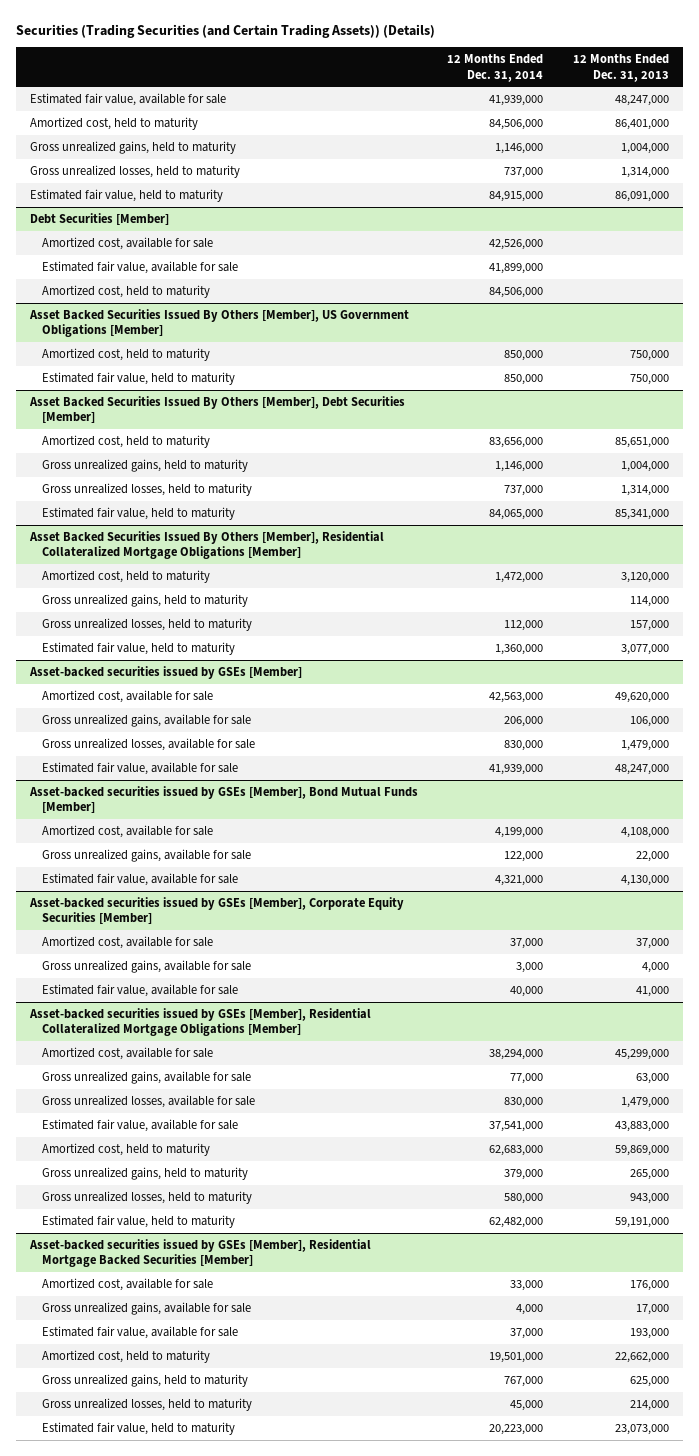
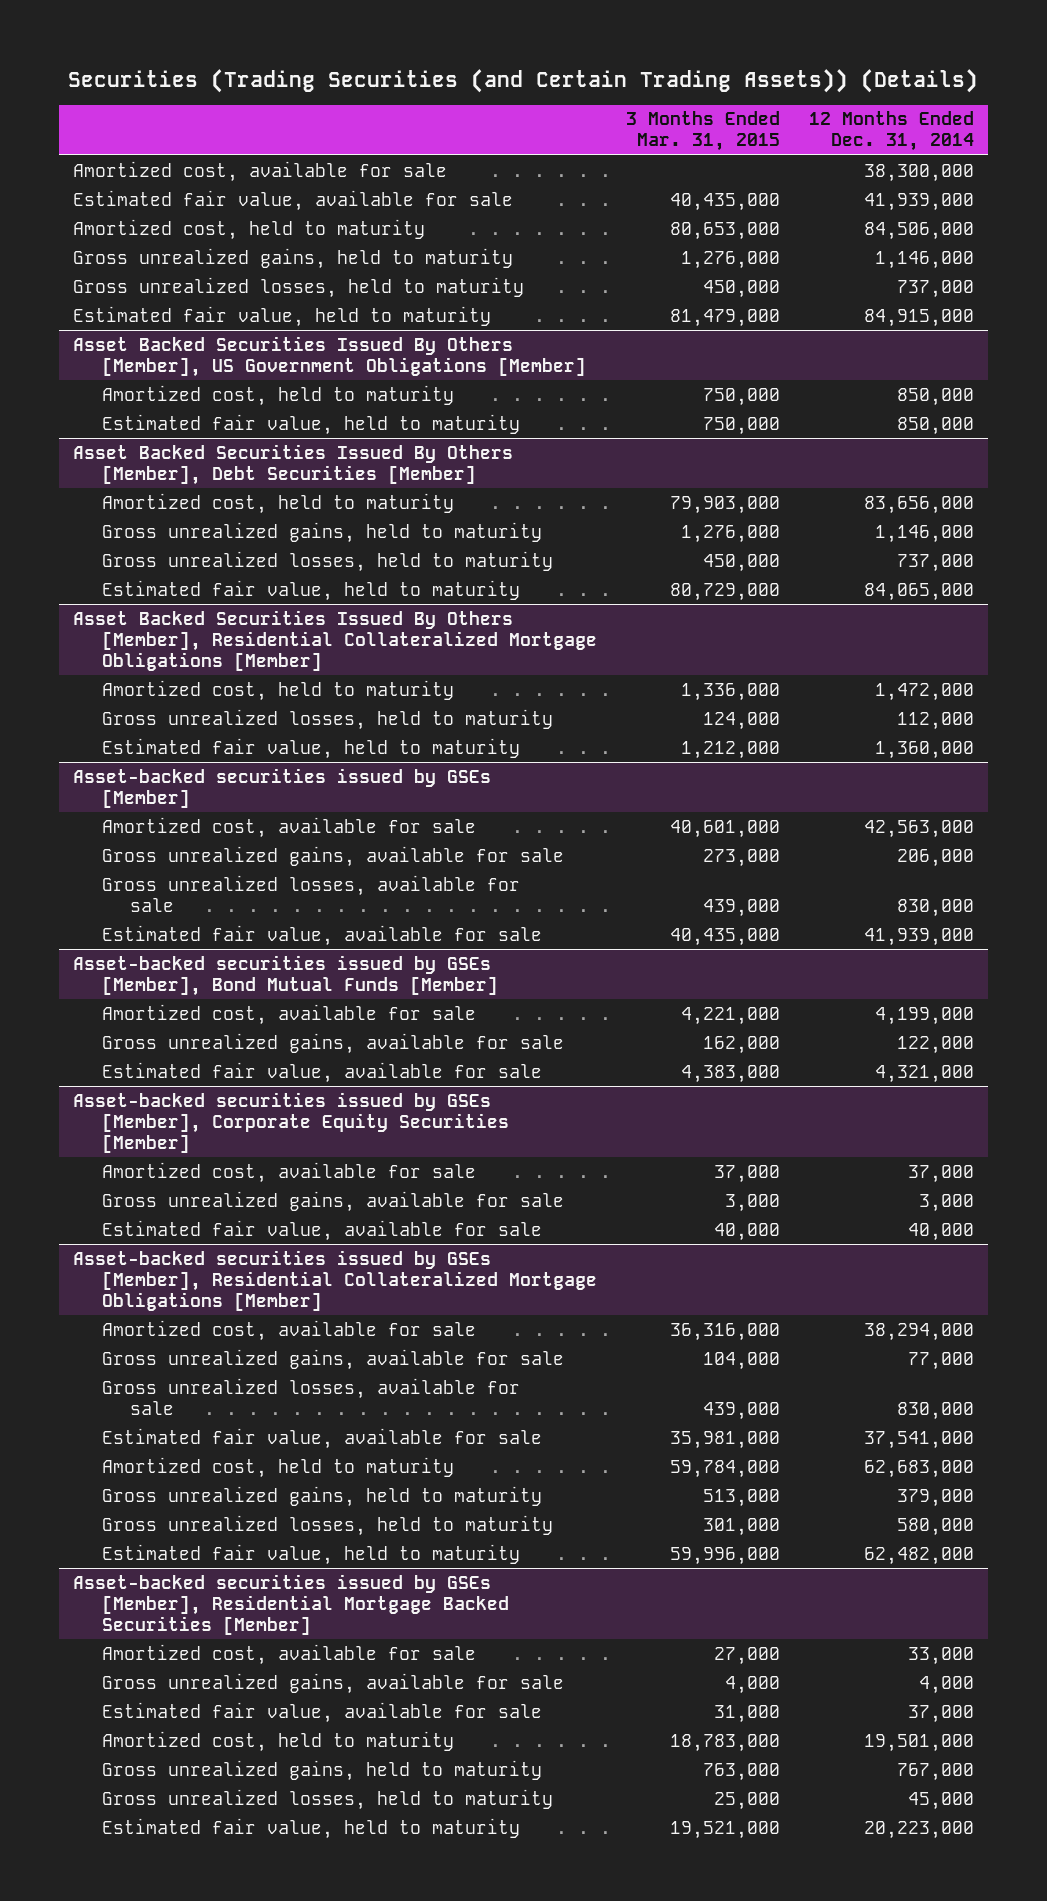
[572,54,669,82] 12 Months Ended Dec. 31, 2013 -> none
none -> [625,111,780,152] 3 Months Ended Mar. 31, 2015
none -> [73,160,448,182] Amortized cost, available for sale
[30,212,170,225] Debt Securities [Member] -> none
[41,236,213,250] Amortized cost, available for sale -> none
[41,260,238,274] Estimated fair value, available for sale -> none
[41,284,210,298] Amortized cost, held to maturity -> none
[41,593,248,607] Gross unrealized gains, held to maturity -> none

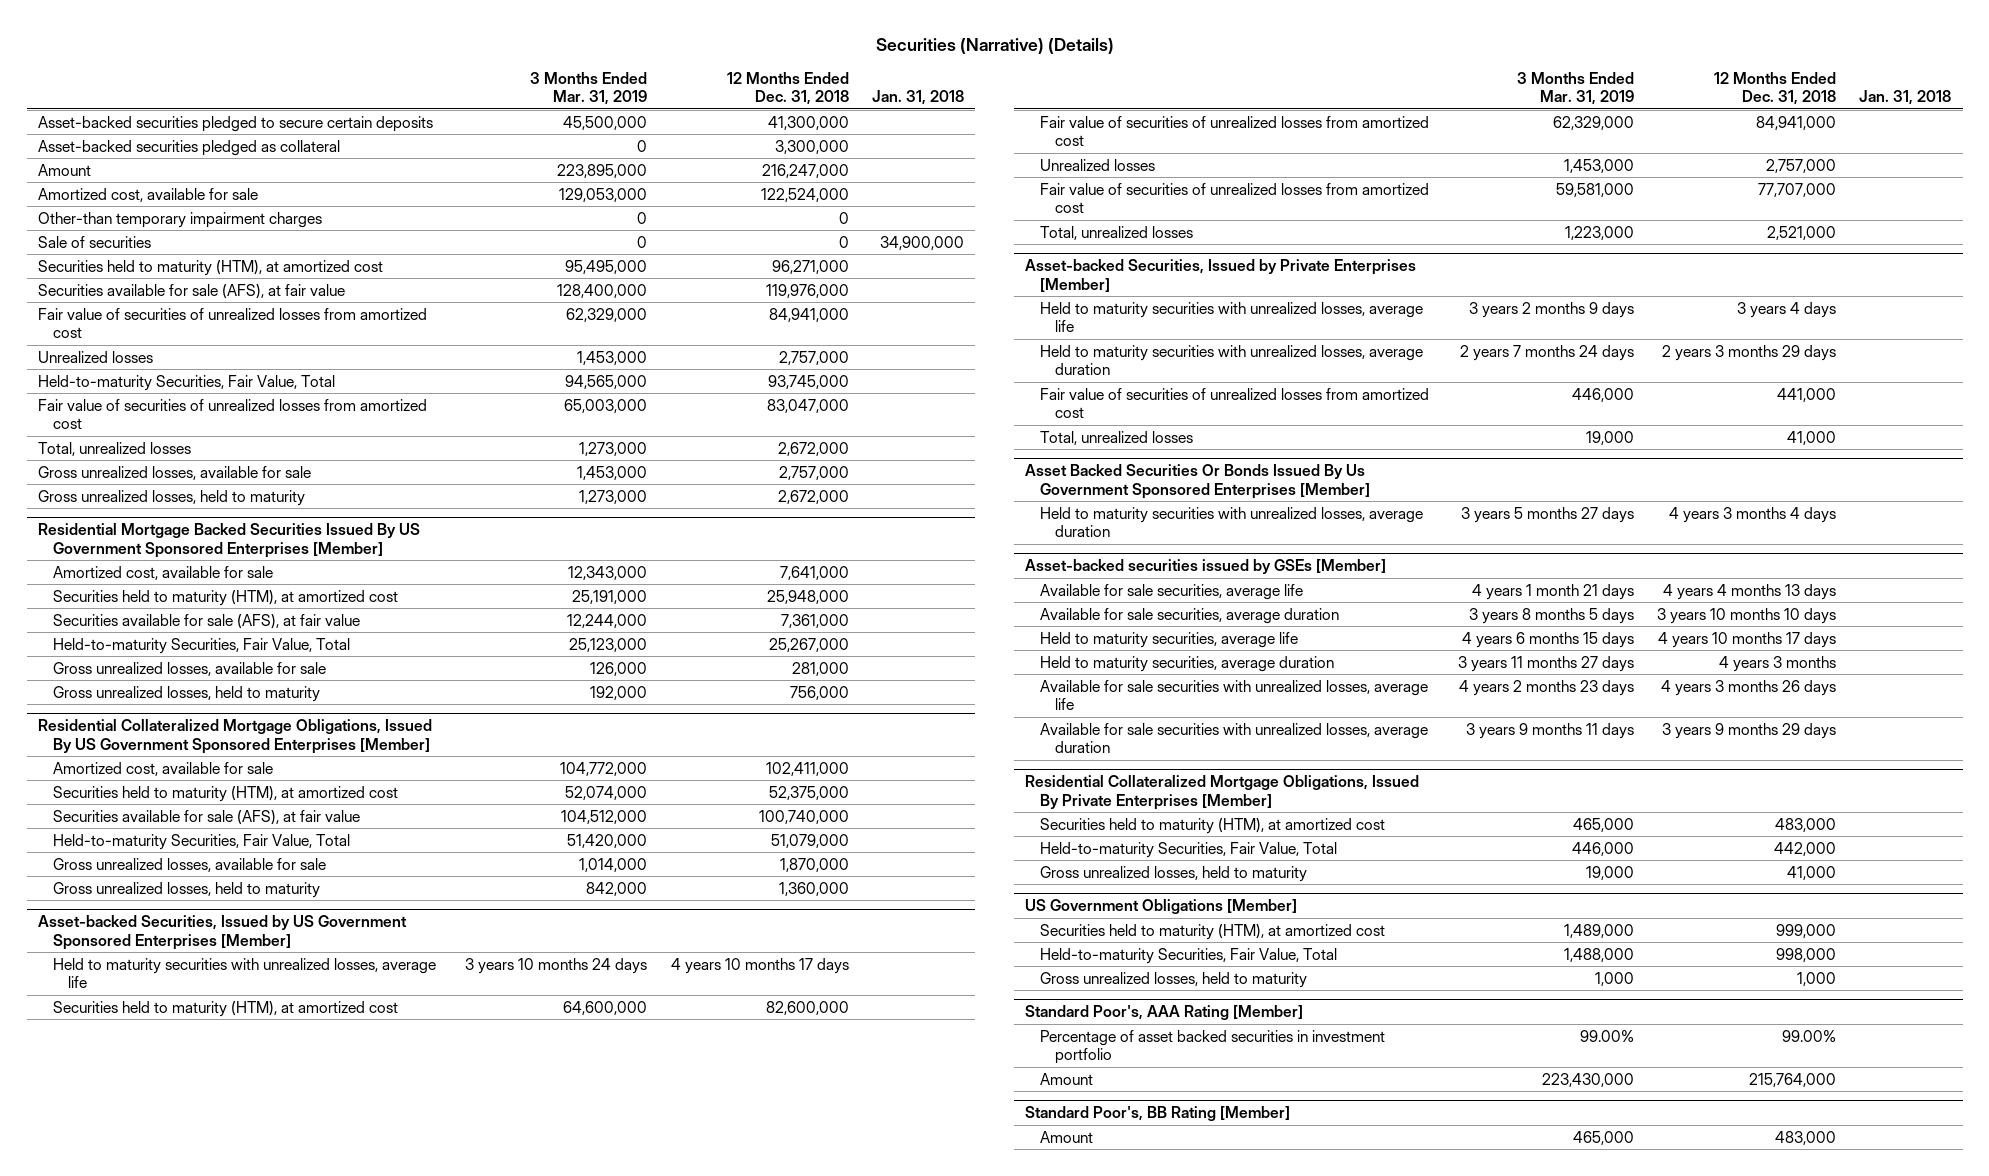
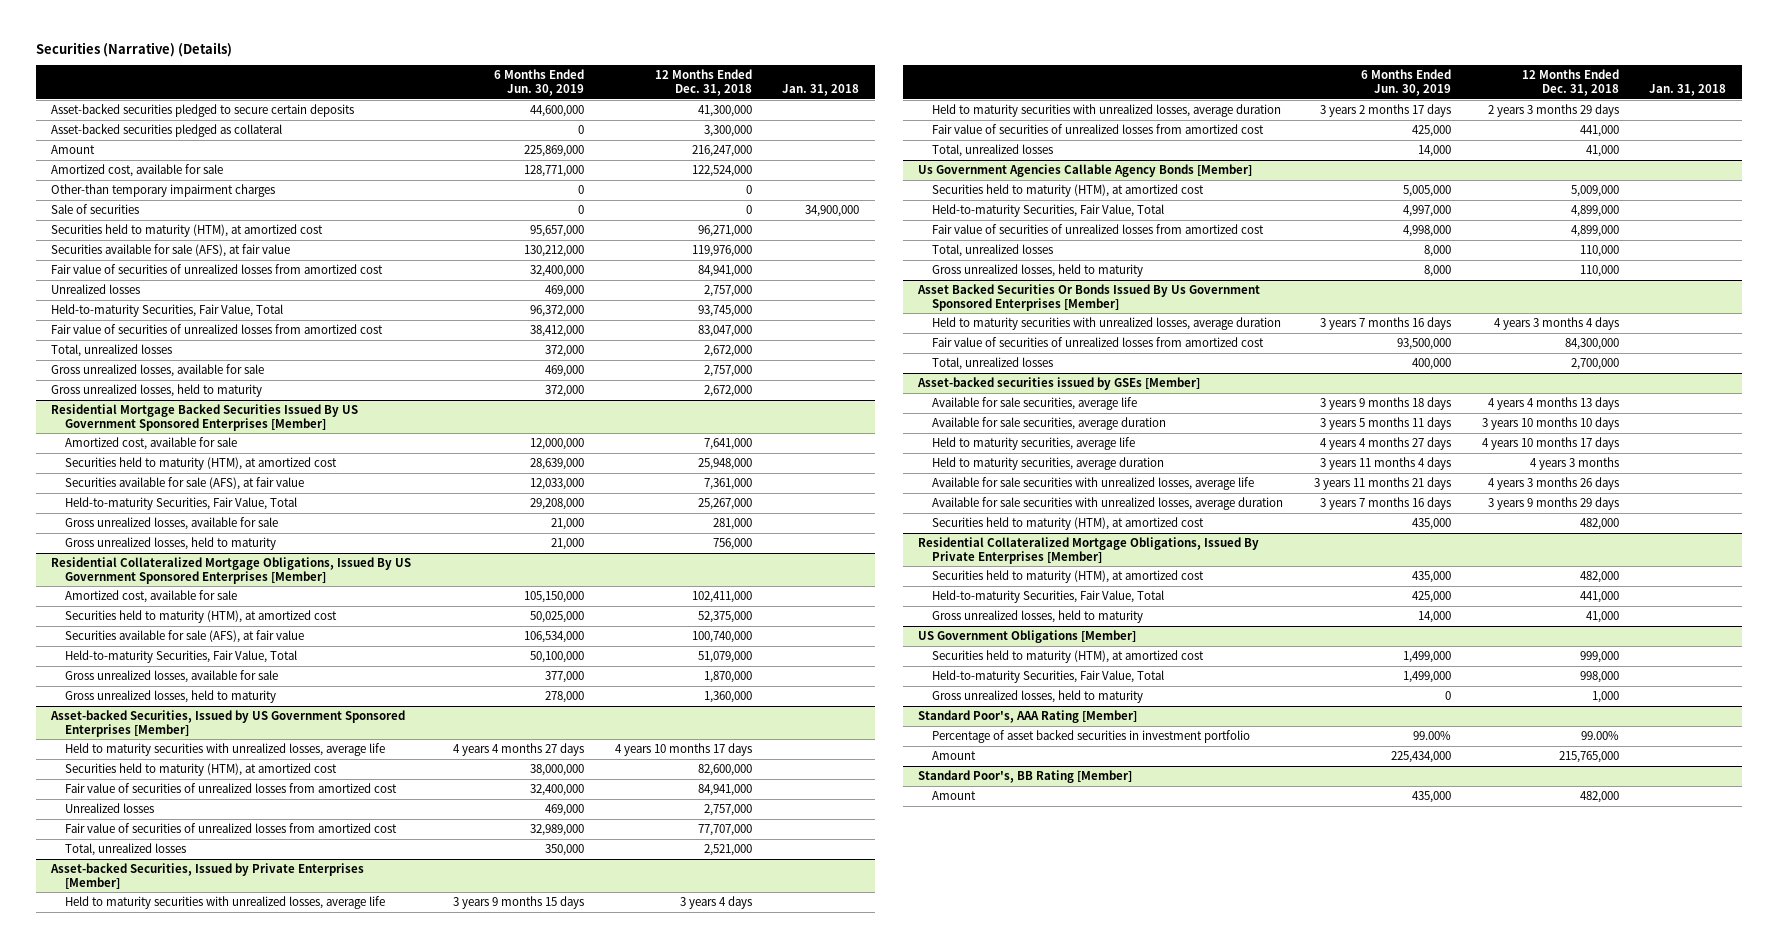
[529,71,647,106] 3 Months Ended Mar. 31, 2019 -> none
none -> [494,69,585,96] 6 Months Ended Jun. 30, 2019
none -> [918,163,1253,177] Us Government Agencies Callable Agency Bonds [Member]
none -> [932,183,1205,197] Securities held to maturity (HTM), at amortized cost
none -> [932,203,1165,217] Held-to-maturity Securities, Fair Value, Total
none -> [932,223,1265,234] Fair value of securities of unrealized losses from amortized cost
none -> [932,243,1054,257] Total, unrealized losses
none -> [932,263,1144,277] Gross unrealized losses, held to maturity
none -> [932,336,1265,347] Fair value of securities of unrealized losses from amortized cost
none -> [932,356,1054,370] Total, unrealized losses
none -> [932,516,1205,530] Securities held to maturity (HTM), at amortized cost
[1775,817,1837,832] 483,000 -> [1579,570,1619,583] 482,000
[1774,841,1837,856] 442,000 -> [1579,590,1619,603] 441,000
[1749,1072,1837,1087] 215,764,000 -> [1558,750,1619,763] 215,765,000
[1775,1130,1837,1145] 483,000 -> [1579,790,1619,803] 482,000

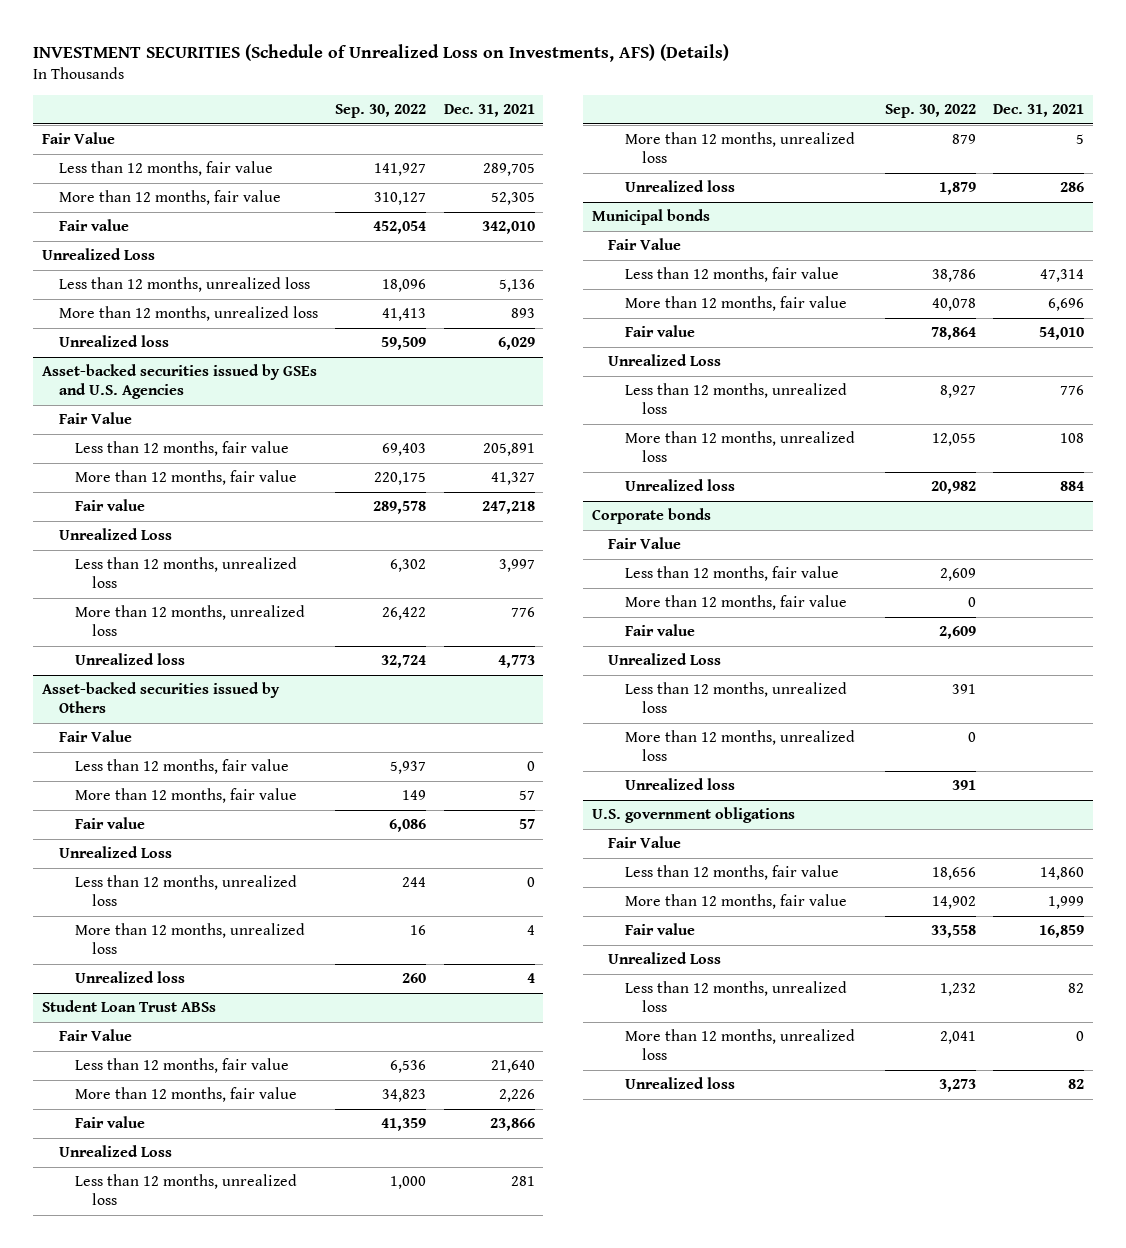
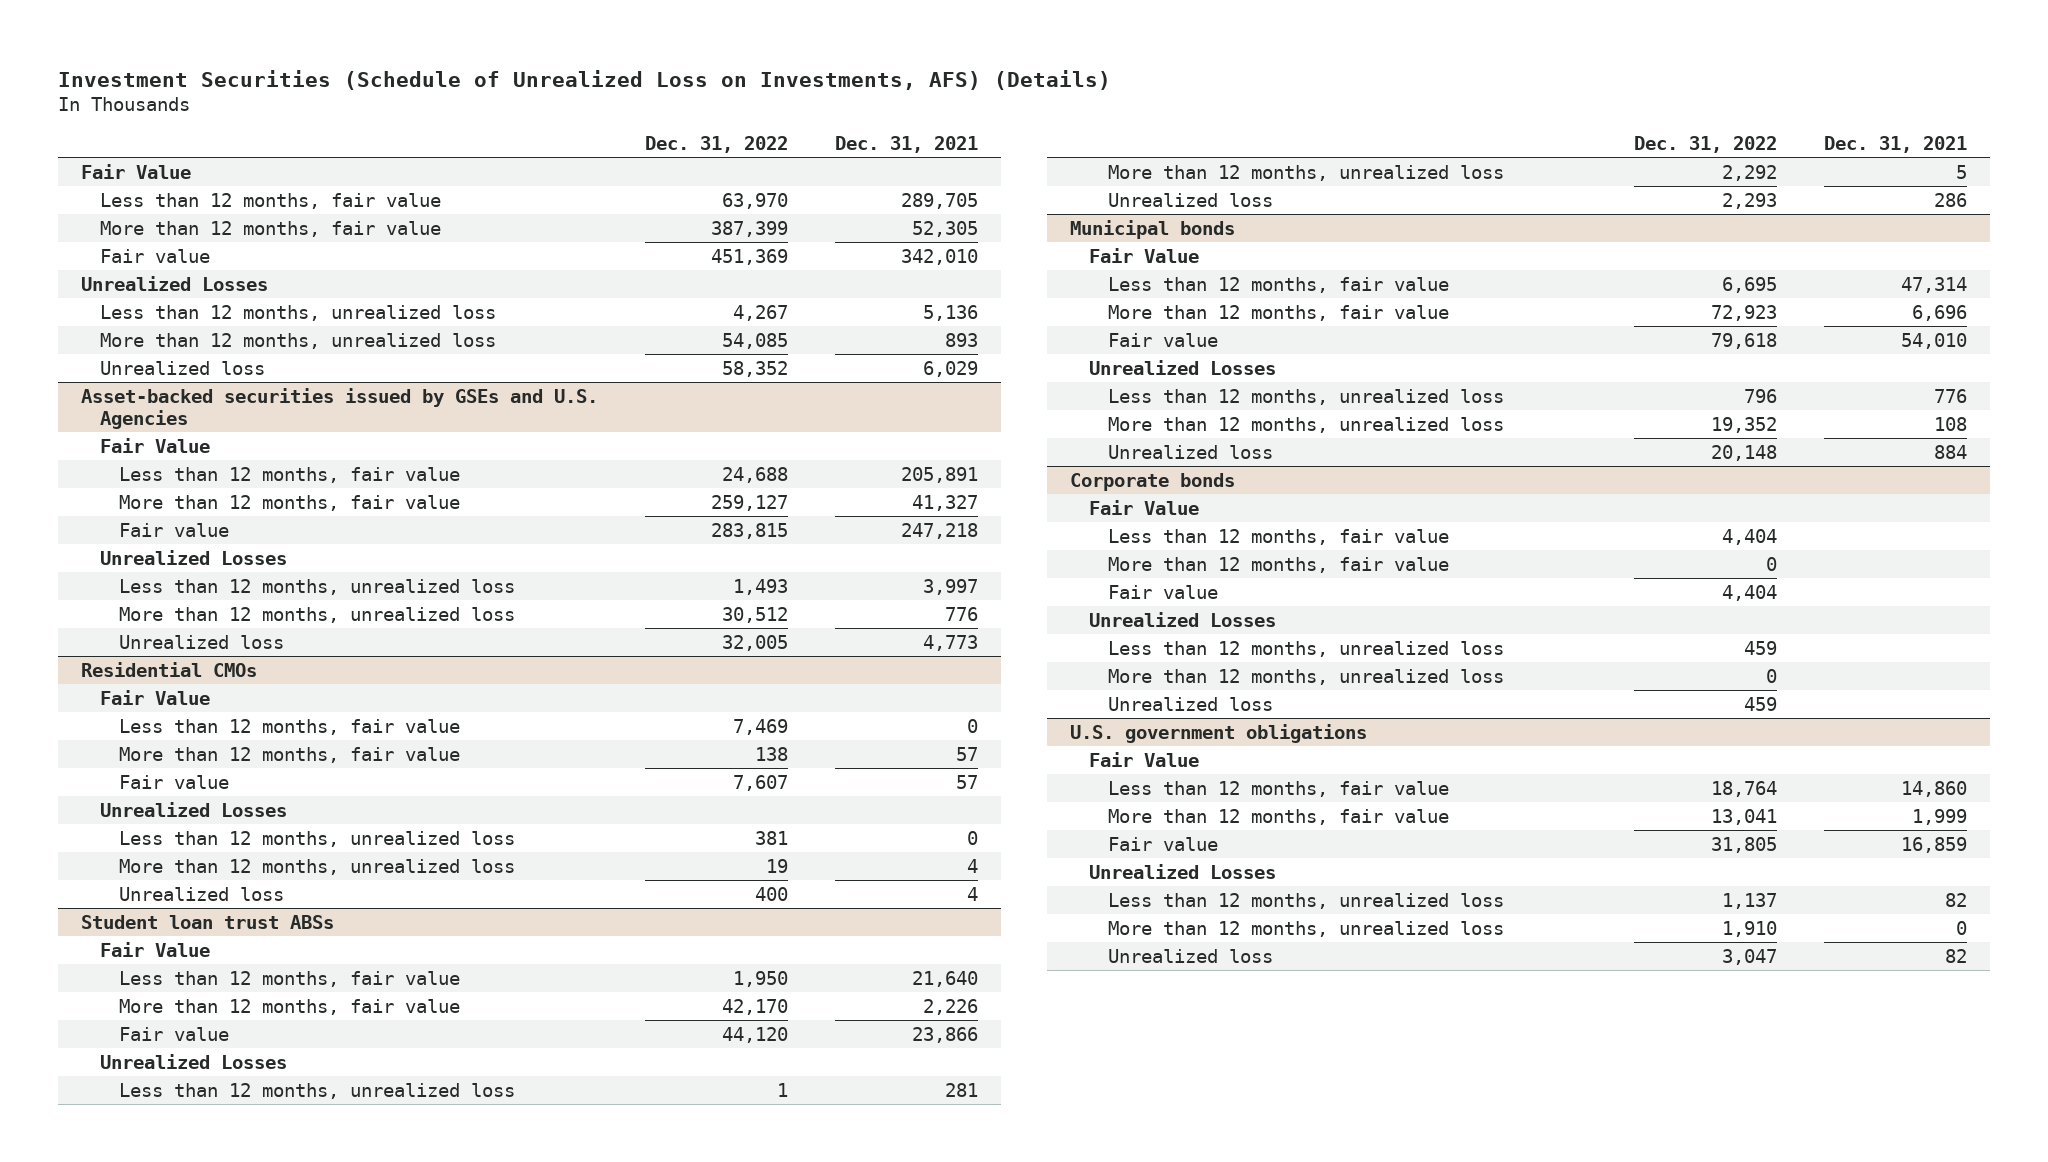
[33,43,730,62] INVESTMENT SECURITIES (Schedule of Unrealized Loss on Investments, AFS) (Details) -> [58,69,1112,90] Investment Securities (Schedule of Unrealized Loss on Investments, AFS) (Details)
[335,104,427,119] Sep. 30, 2022 -> none
none -> [645,136,789,154] Dec. 31, 2022
[41,248,155,261] Unrealized Loss -> [81,275,269,291] Unrealized Losses
[58,528,172,541] Unrealized Loss -> [100,549,288,565] Unrealized Losses
[41,682,280,714] Asset-backed securities issued by Others -> [81,661,258,677] Residential CMOs
[58,846,172,859] Unrealized Loss -> [100,801,288,817] Unrealized Losses
[41,1000,216,1013] Student Loan Trust ABSs -> [81,914,335,929] Student loan trust ABSs
[58,1145,172,1158] Unrealized Loss -> [100,1053,288,1069] Unrealized Losses
[608,354,722,367] Unrealized Loss -> [1089,359,1277,375] Unrealized Losses
[608,653,722,666] Unrealized Loss -> [1089,611,1277,627] Unrealized Losses
[608,952,722,965] Unrealized Loss -> [1089,863,1277,879] Unrealized Losses

